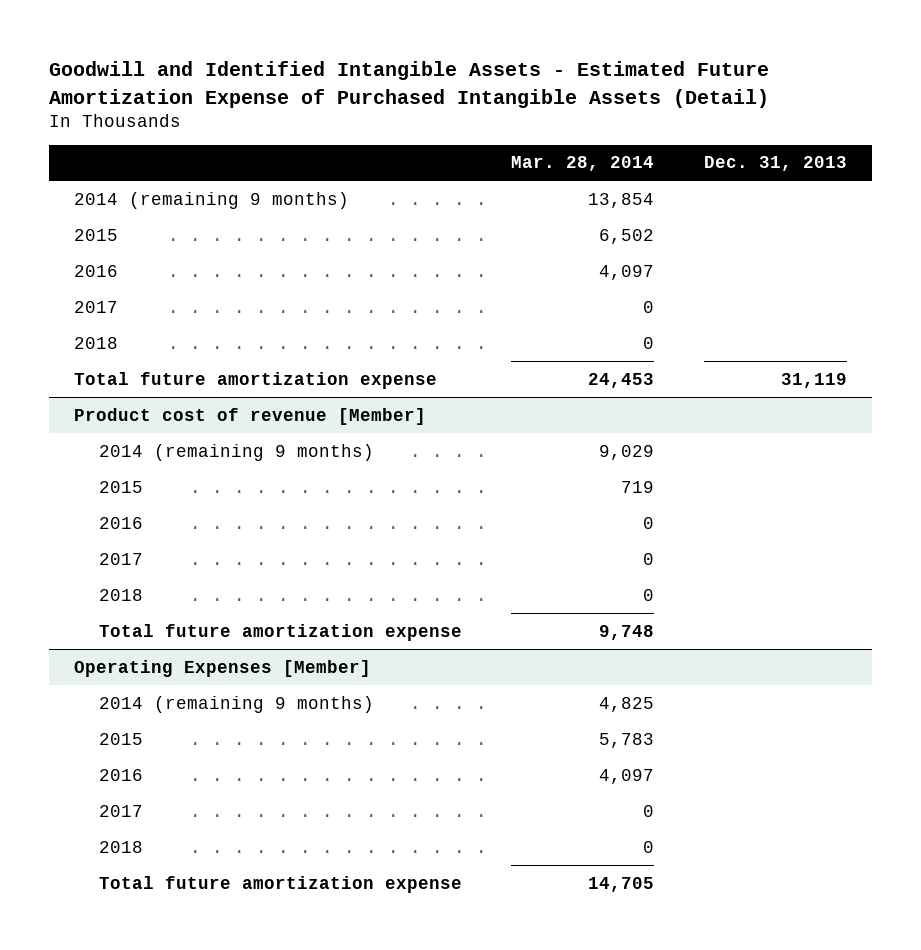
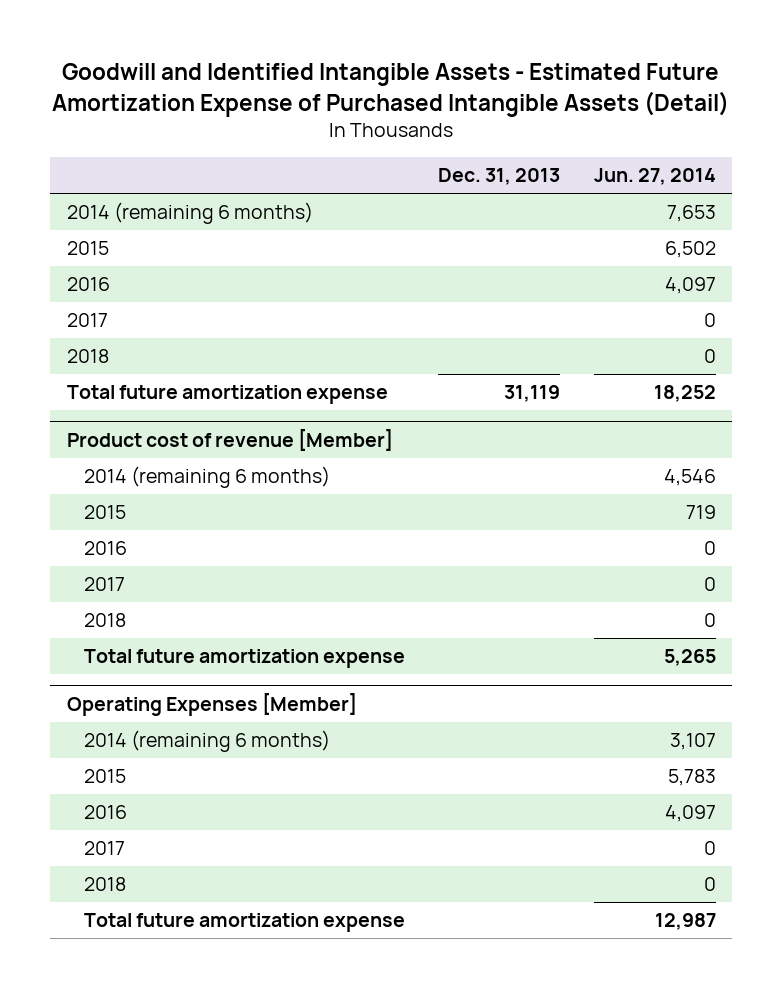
[511,156,655,172] Mar. 28, 2014 -> none
none -> [593,168,716,186] Jun. 27, 2014
[73,191,349,209] 2014 (remaining 9 months) -> [66,202,313,225] 2014 (remaining 6 months)
[98,443,374,461] 2014 (remaining 9 months) -> [83,466,330,489] 2014 (remaining 6 months)
[98,695,374,713] 2014 (remaining 9 months) -> [83,730,330,753] 2014 (remaining 6 months)

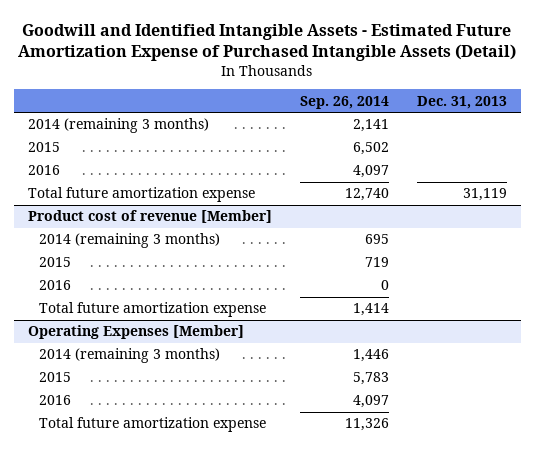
[593,168,716,186] Jun. 27, 2014 -> none
none -> [299,95,389,109] Sep. 26, 2014
[66,202,313,225] 2014 (remaining 6 months) -> [28,118,210,134] 2014 (remaining 3 months)
[66,313,108,328] 2017 -> none
[66,349,109,364] 2018 -> none
[83,466,330,489] 2014 (remaining 6 months) -> [39,233,221,249] 2014 (remaining 3 months)
[83,577,125,592] 2017 -> none
[83,613,126,628] 2018 -> none
[83,730,330,753] 2014 (remaining 6 months) -> [39,348,221,364] 2014 (remaining 3 months)
[83,841,125,856] 2017 -> none
[83,877,126,892] 2018 -> none

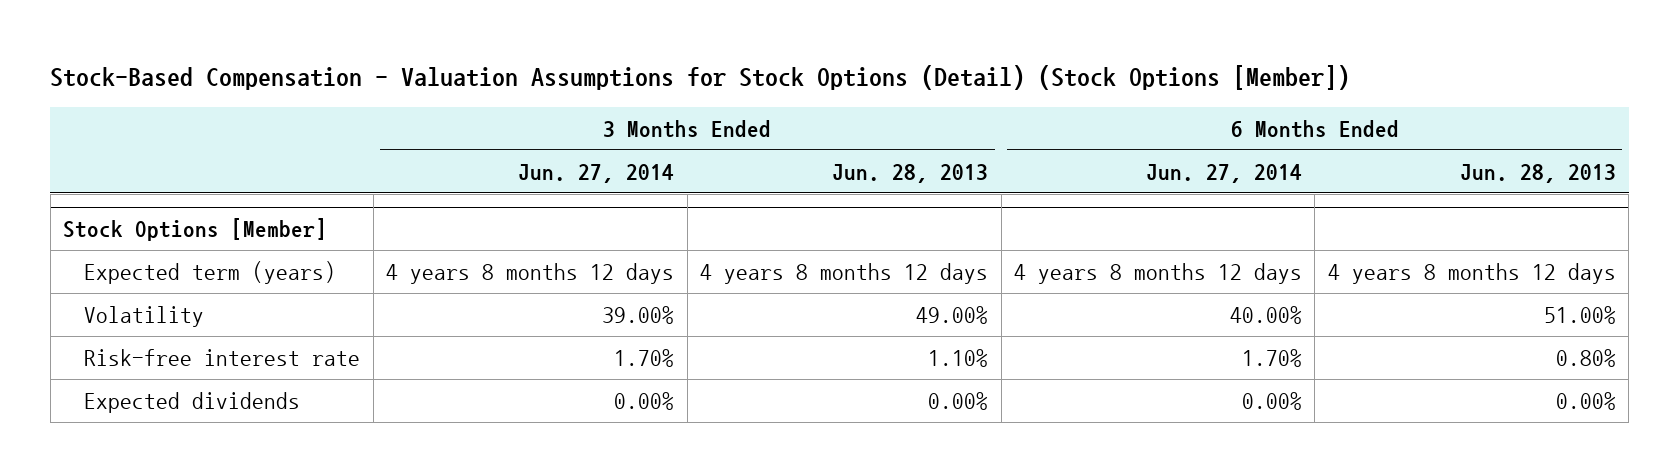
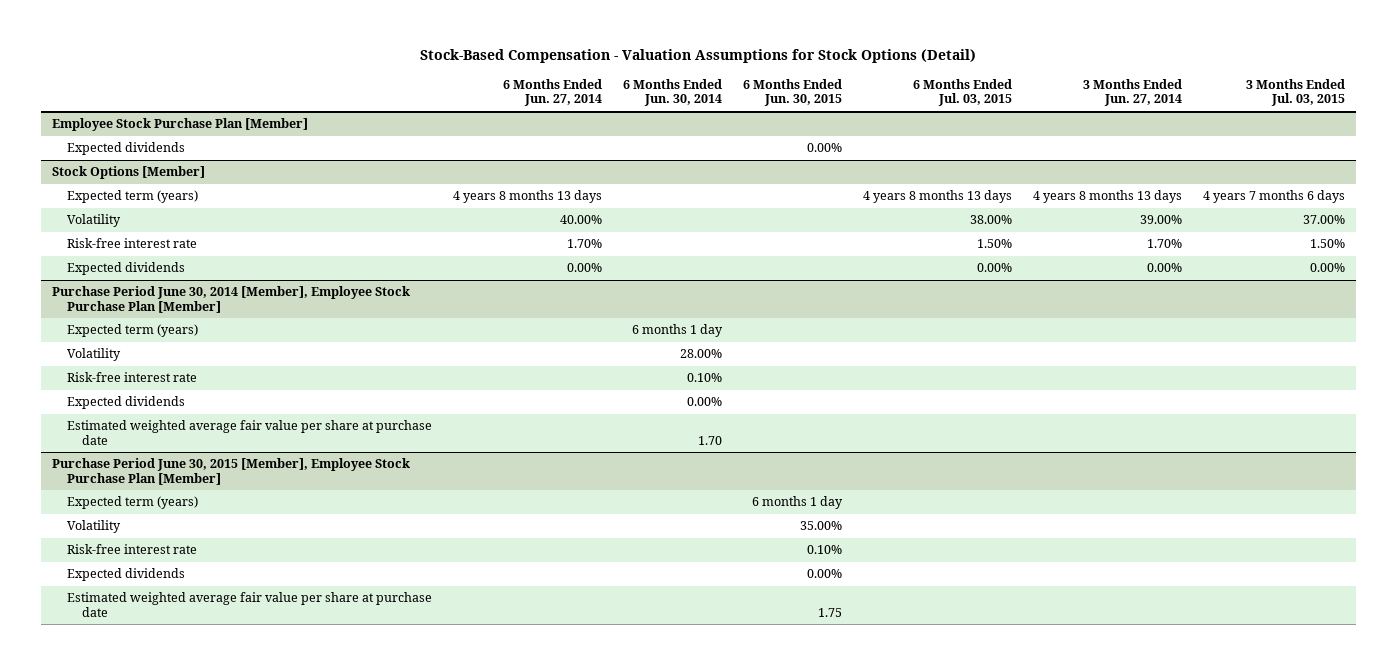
[50,64,1351,90] Stock-Based Compensation - Valuation Assumptions for Stock Options (Detail) (Stock Options [Member]) -> [420,49,977,64] Stock-Based Compensation - Valuation Assumptions for Stock Options (Detail)
[832,163,989,183] Jun. 28, 2013 -> none
[1459,163,1616,183] Jun. 28, 2013 -> none
none -> [623,78,723,107] 6 Months Ended Jun. 30, 2014
none -> [743,78,843,107] 6 Months Ended Jun. 30, 2015
none -> [913,78,1013,107] 6 Months Ended Jul. 03, 2015
none -> [1246,78,1346,107] 3 Months Ended Jul. 03, 2015
none -> [51,118,308,132] Employee Stock Purchase Plan [Member]
none -> [67,142,186,156] Expected dividends
[386,262,675,284] 4 years 8 months 12 days -> [1033,190,1183,204] 4 years 8 months 13 days
[1013,262,1302,284] 4 years 8 months 12 days -> [453,190,603,204] 4 years 8 months 13 days
none -> [51,286,410,313] Purchase Period June 30, 2014 [Member], Employee Stock Purchase Plan [Member]
none -> [67,324,199,338] Expected term (years)
none -> [67,348,122,362] Volatility
none -> [67,372,198,383] Risk-free interest rate
none -> [67,396,186,410] Expected dividends
none -> [67,420,433,445] Estimated weighted average fair value per share at purchase date
none -> [51,458,410,485] Purchase Period June 30, 2015 [Member], Employee Stock Purchase Plan [Member]
none -> [67,496,199,510] Expected term (years)
none -> [67,520,122,534] Volatility
none -> [67,544,198,555] Risk-free interest rate
none -> [67,568,186,582] Expected dividends
none -> [67,592,433,617] Estimated weighted average fair value per share at purchase date

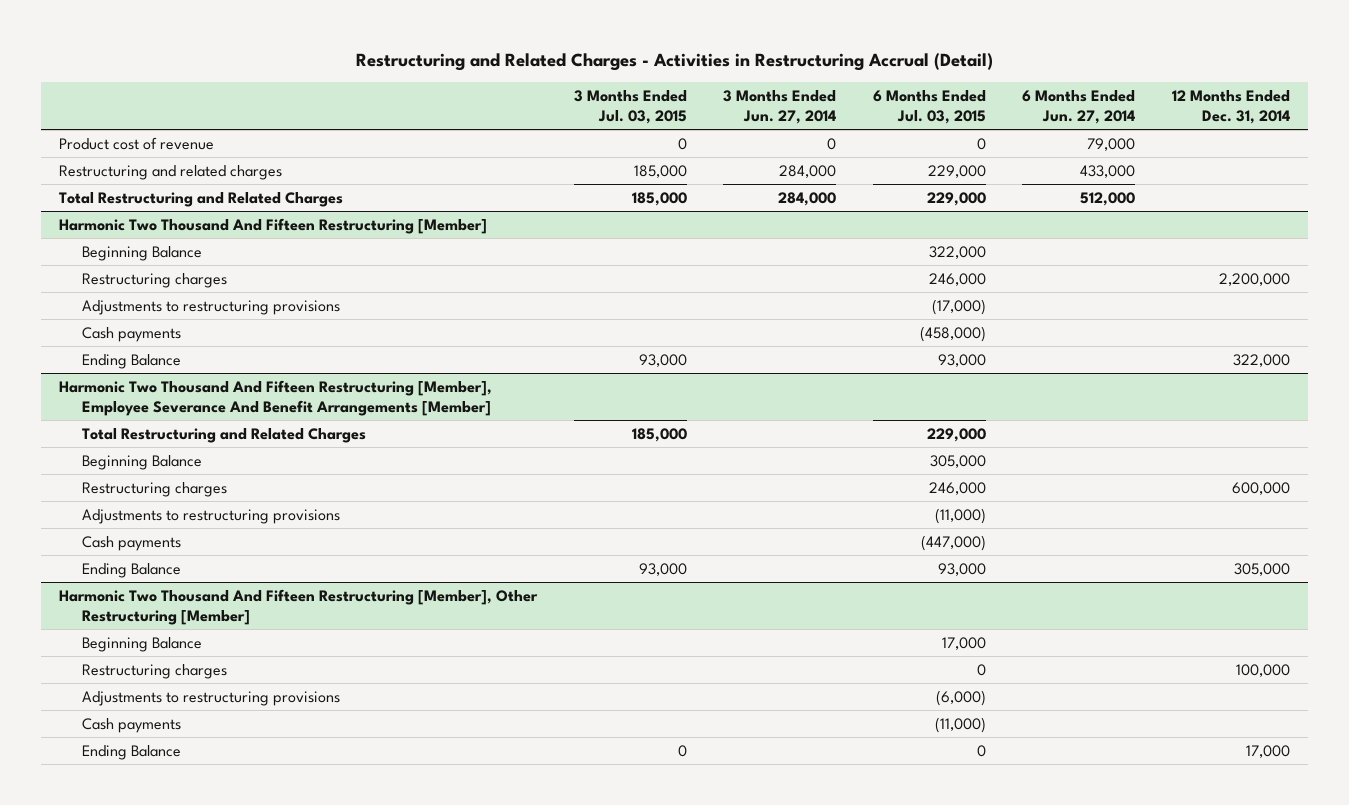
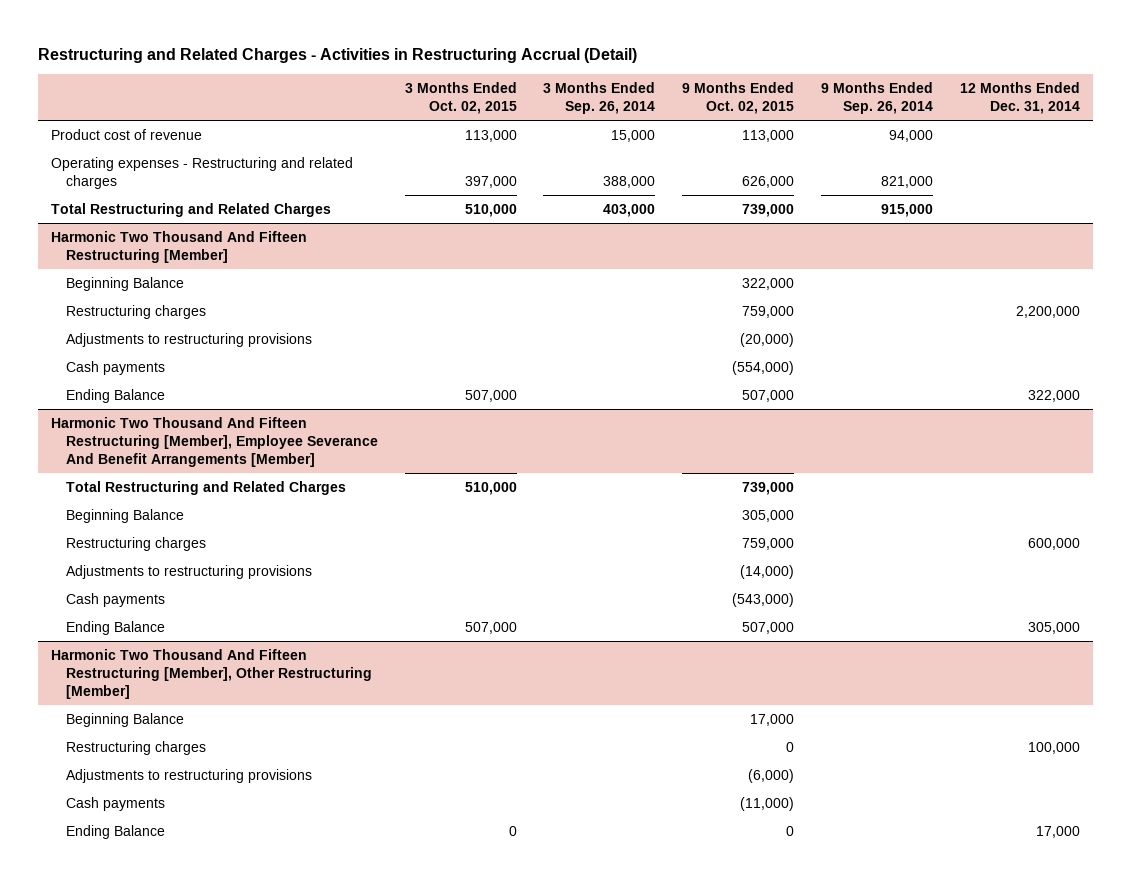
[573,90,687,125] 3 Months Ended Jul. 03, 2015 -> none
[723,90,837,125] 3 Months Ended Jun. 27, 2014 -> none
[872,90,986,125] 6 Months Ended Jul. 03, 2015 -> none
[1022,90,1136,125] 6 Months Ended Jun. 27, 2014 -> none
none -> [404,81,517,114] 3 Months Ended Oct. 02, 2015
none -> [543,81,656,114] 3 Months Ended Sep. 26, 2014
none -> [682,81,795,114] 9 Months Ended Oct. 02, 2015
none -> [820,81,933,114] 9 Months Ended Sep. 26, 2014
[59,164,283,180] Restructuring and related charges -> [51,157,354,189] Operating expenses - Restructuring and related charges

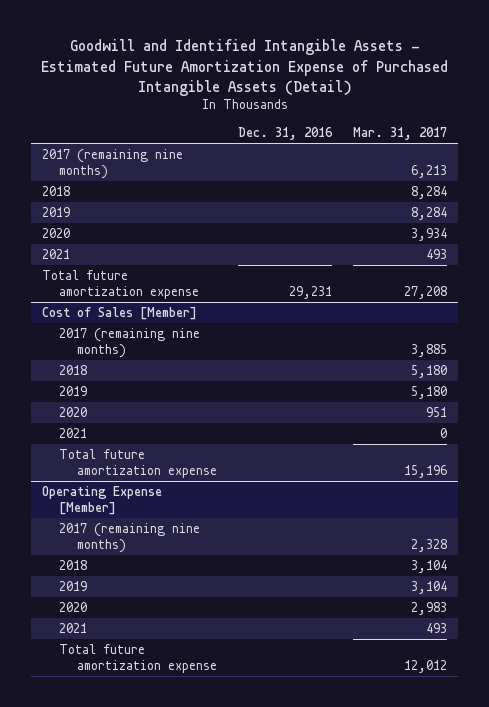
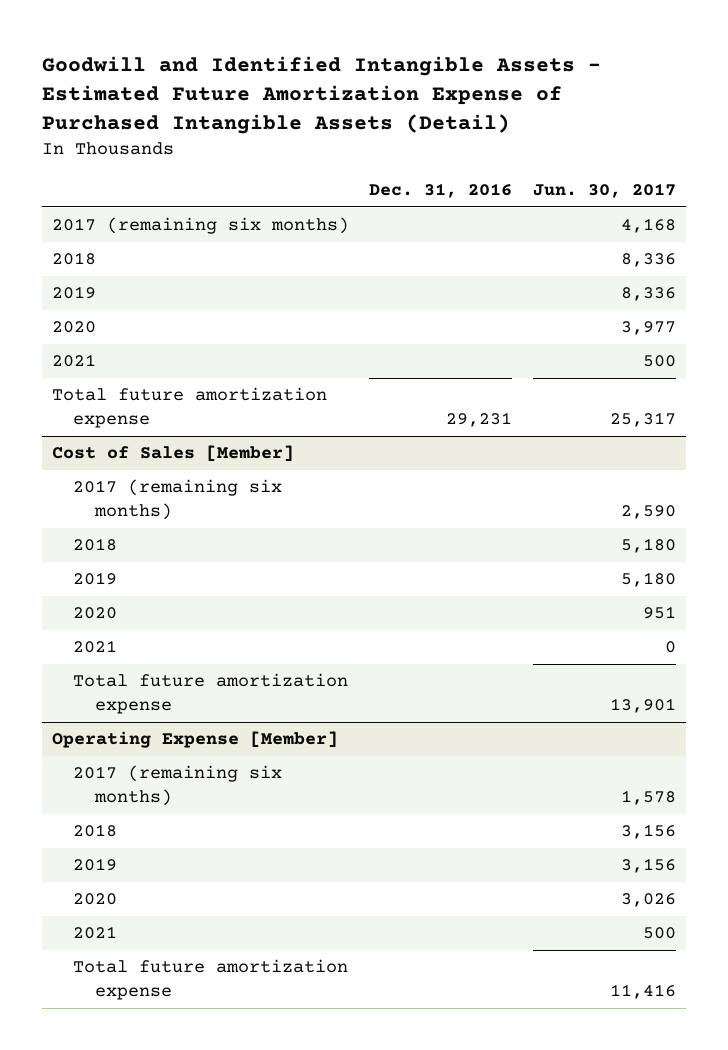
[353,127,448,141] Mar. 31, 2017 -> none
none -> [532,183,676,199] Jun. 30, 2017
[41,149,183,179] 2017 (remaining nine months) -> [51,217,349,235] 2017 (remaining six months)
[59,328,201,358] 2017 (remaining nine months) -> [73,479,283,521] 2017 (remaining six months)
[59,523,201,553] 2017 (remaining nine months) -> [73,765,283,807] 2017 (remaining six months)

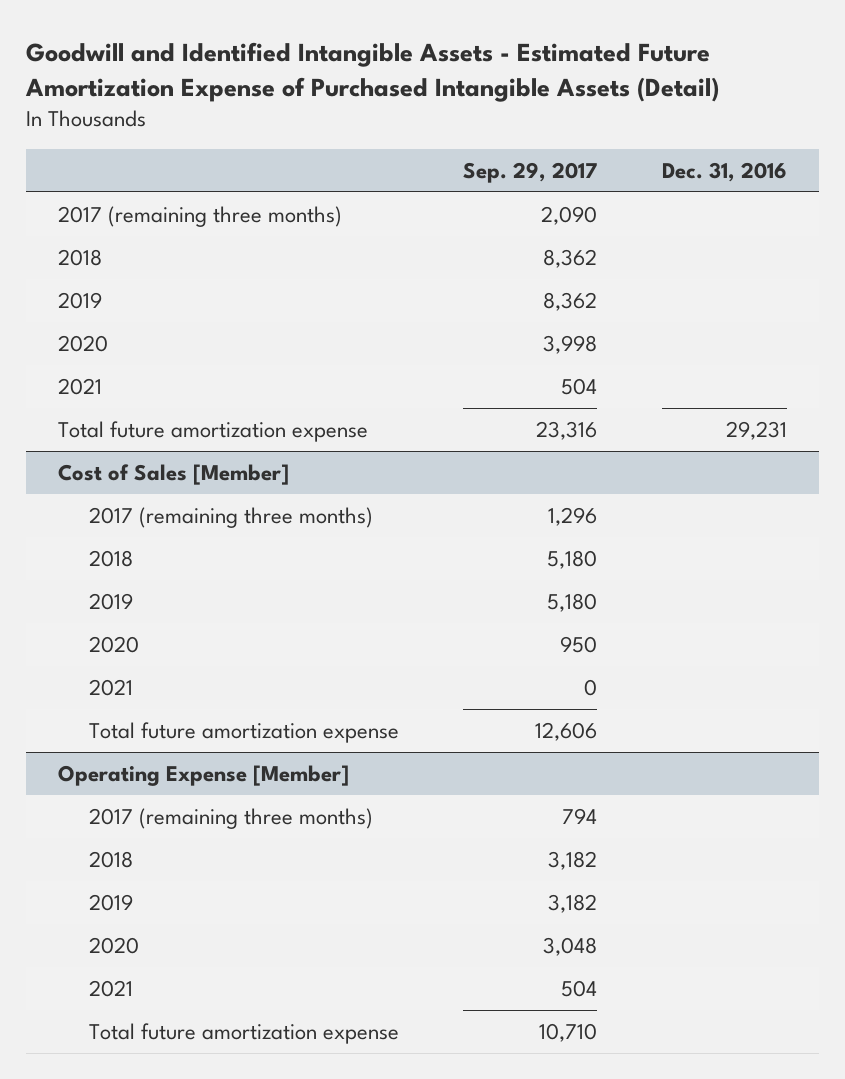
[532,183,676,199] Jun. 30, 2017 -> none
none -> [463,161,598,183] Sep. 29, 2017
[51,217,349,235] 2017 (remaining six months) -> [58,205,343,227] 2017 (remaining three months)
[73,479,283,521] 2017 (remaining six months) -> [88,506,373,528] 2017 (remaining three months)
[73,765,283,807] 2017 (remaining six months) -> [88,807,373,829] 2017 (remaining three months)

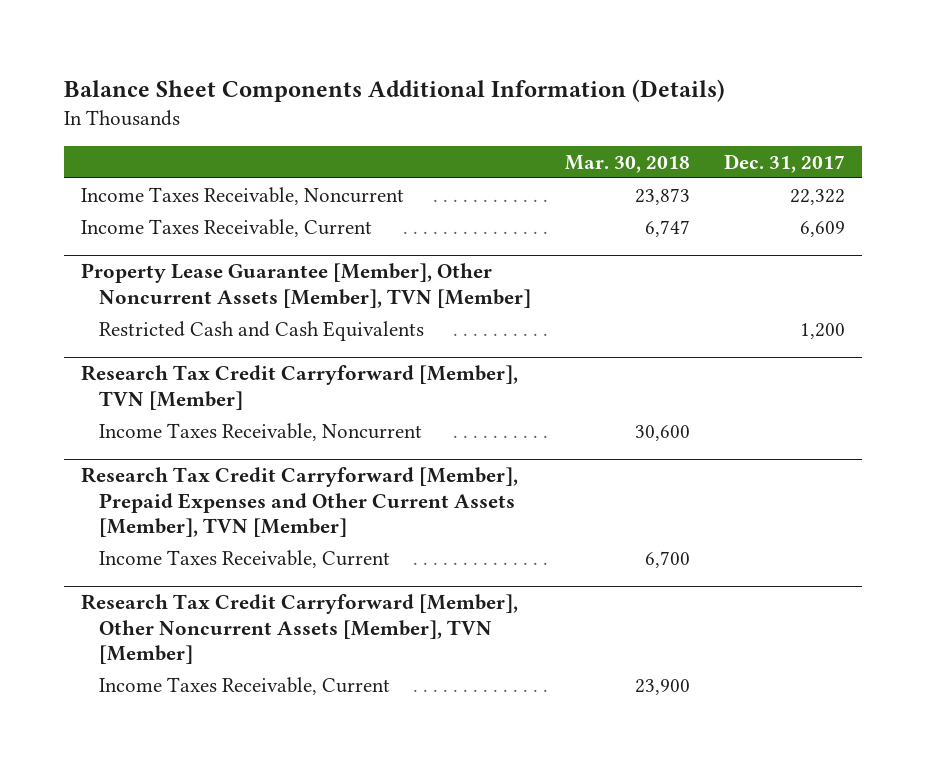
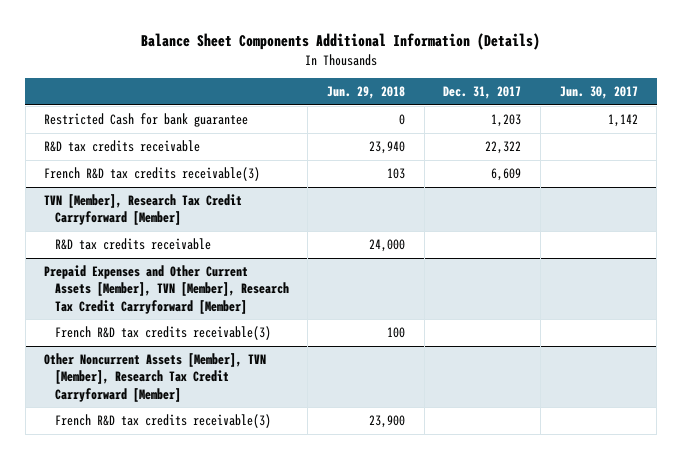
[564,154,690,173] Mar. 30, 2018 -> none
none -> [326,86,405,100] Jun. 29, 2018
none -> [559,86,638,100] Jun. 30, 2017
[81,263,531,308] Property Lease Guarantee [Member], Other Noncurrent Assets [Member], TVN [Member] -> none
[98,320,424,341] Restricted Cash and Cash Equivalents -> none
none -> [44,113,249,128] Restricted Cash for bank guarantee
[81,186,405,205] Income Taxes Receivable, Noncurrent -> [44,140,201,153] R&D tax credits receivable
[81,218,373,237] Income Taxes Receivable, Current -> [44,167,261,182] French R&D tax credits receivable(3)
[81,365,519,410] Research Tax Credit Carryforward [Member], TVN [Member] -> [44,194,243,226] TVN [Member], Research Tax Credit Carryforward [Member]
[98,422,422,441] Income Taxes Receivable, Noncurrent -> [54,238,211,251] R&D tax credits receivable
[81,467,519,537] Research Tax Credit Carryforward [Member], Prepaid Expenses and Other Current Assets [Member], TVN [Member] -> [44,265,289,314] Prepaid Expenses and Other Current Assets [Member], TVN [Member], Research Tax Credit Carryforward [Member]
[98,549,390,568] Income Taxes Receivable, Current -> [54,326,271,341] French R&D tax credits receivable(3)
[81,594,519,664] Research Tax Credit Carryforward [Member], Other Noncurrent Assets [Member], TVN [Member] -> [44,353,267,402] Other Noncurrent Assets [Member], TVN [Member], Research Tax Credit Carryforward [Member]
[98,676,390,695] Income Taxes Receivable, Current -> [54,414,271,429] French R&D tax credits receivable(3)

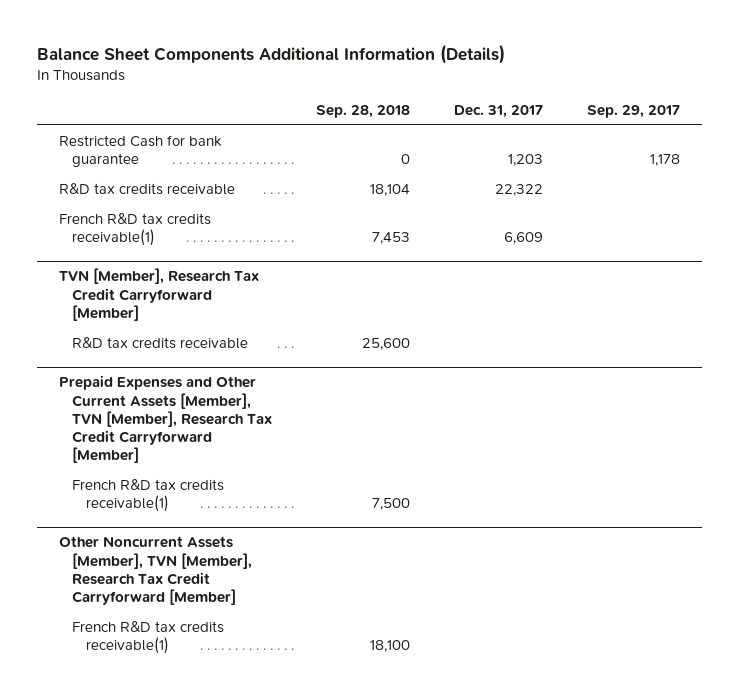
[326,86,405,100] Jun. 29, 2018 -> none
[559,86,638,100] Jun. 30, 2017 -> none
none -> [315,104,410,118] Sep. 28, 2018
none -> [586,104,680,118] Sep. 29, 2017
[44,167,261,182] French R&D tax credits receivable(3) -> [58,213,211,247] French R&D tax credits receivable(1)
[54,326,271,341] French R&D tax credits receivable(3) -> [72,479,225,513] French R&D tax credits receivable(1)
[54,414,271,429] French R&D tax credits receivable(3) -> [72,621,225,655] French R&D tax credits receivable(1)

